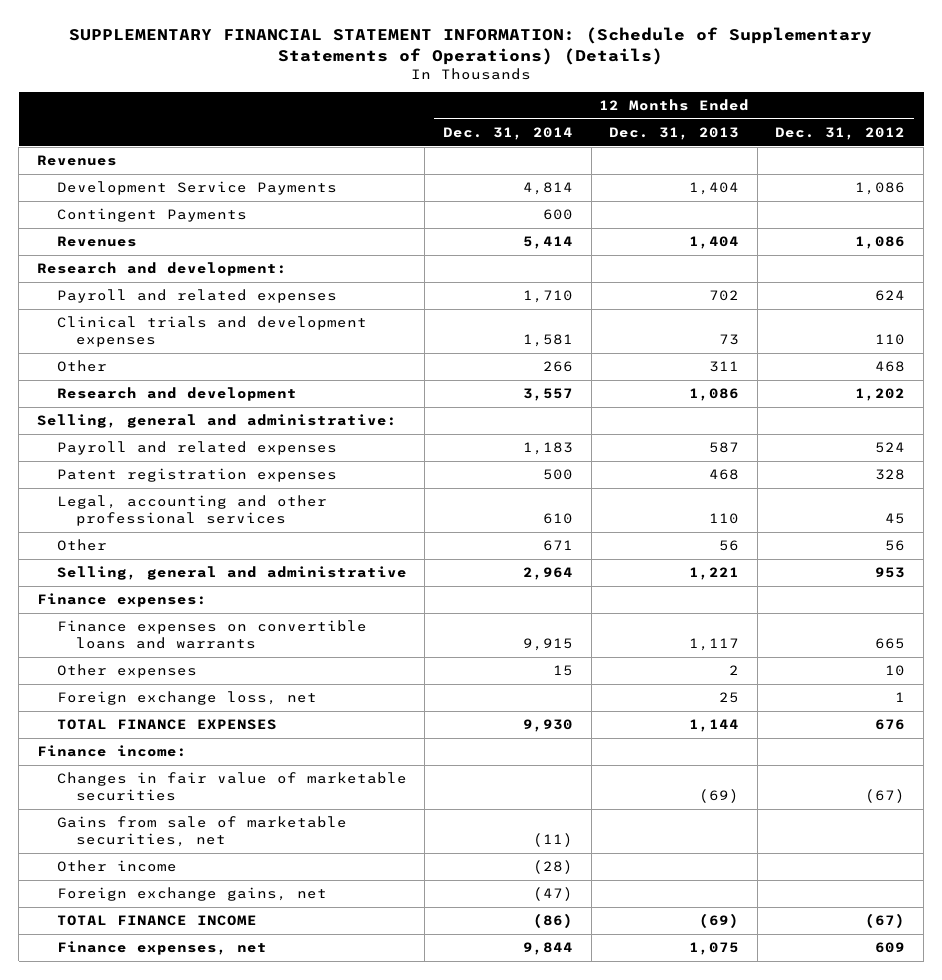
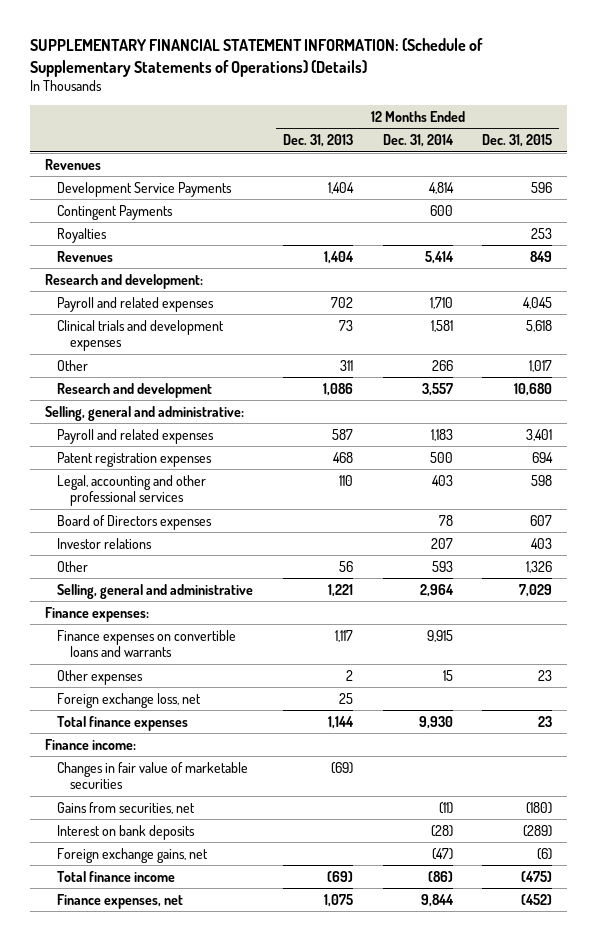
[775,126,906,140] Dec. 31, 2012 -> none
none -> [482,134,553,148] Dec. 31, 2015
none -> [57,227,108,243] Royalties
[542,513,573,525] 610 -> [431,474,453,486] 403
none -> [57,514,213,530] Board of Directors expenses
none -> [57,537,153,549] Investor relations
[542,540,573,552] 671 -> [431,560,453,572] 593
[56,719,277,731] TOTAL FINANCE EXPENSES -> [57,715,189,731] Total finance expenses
[56,860,177,873] Other income -> none
[56,816,347,848] Gains from sale of marketable securities, net -> [57,801,196,814] Gains from securities, net
none -> [57,824,196,840] Interest on bank deposits
[56,915,257,927] TOTAL FINANCE INCOME -> [57,870,176,882] Total finance income

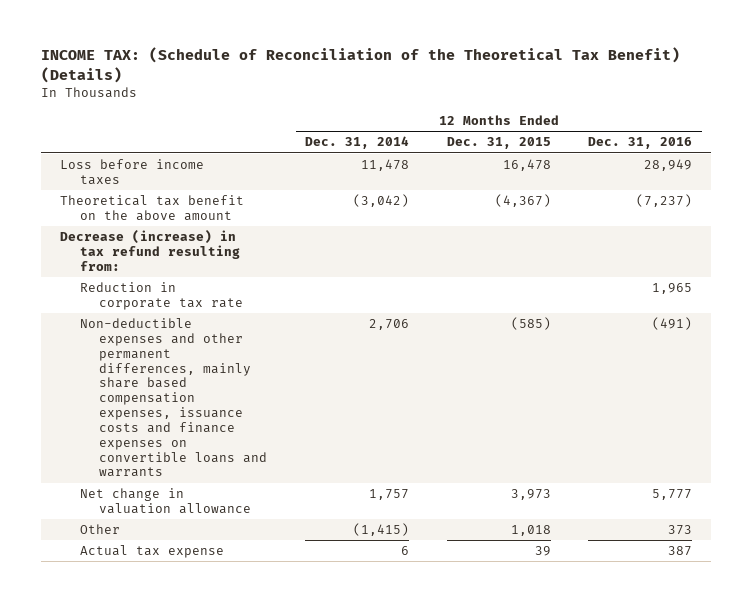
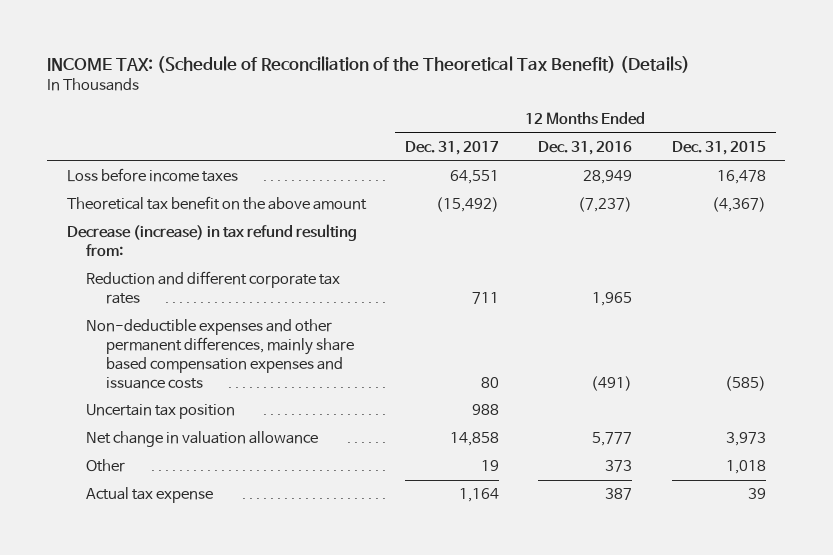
[305,136,410,150] Dec. 31, 2014 -> none
none -> [405,140,500,155] Dec. 31, 2017
[79,282,244,310] Reduction in corporate tax rate -> [86,271,341,305] Reduction and different corporate tax rates
[79,318,268,478] Non-deductible expenses and other permanent differences, mainly share based compensation expenses, issuance costs and finance expenses on convertible loans and warrants -> [86,319,354,389] Non-deductible expenses and other permanent differences, mainly share based compensation expenses and issuance costs
none -> [86,404,236,420] Uncertain tax position

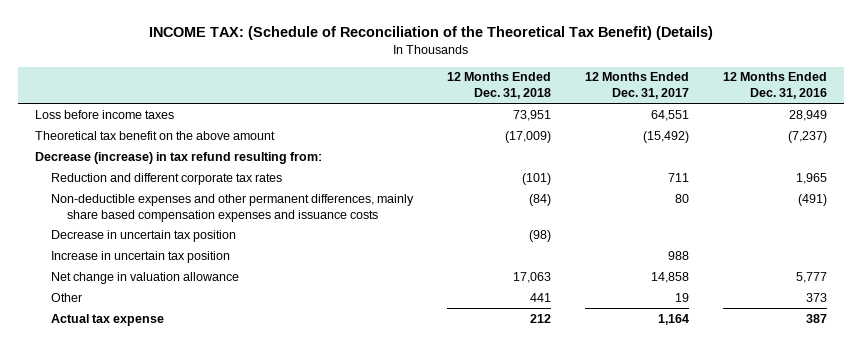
[671,140,766,155] Dec. 31, 2015 -> none
none -> [447,72,552,100] 12 Months Ended Dec. 31, 2018
none -> [50,229,236,242] Decrease in uncertain tax position
[86,404,236,420] Uncertain tax position -> [50,250,230,263] Increase in uncertain tax position

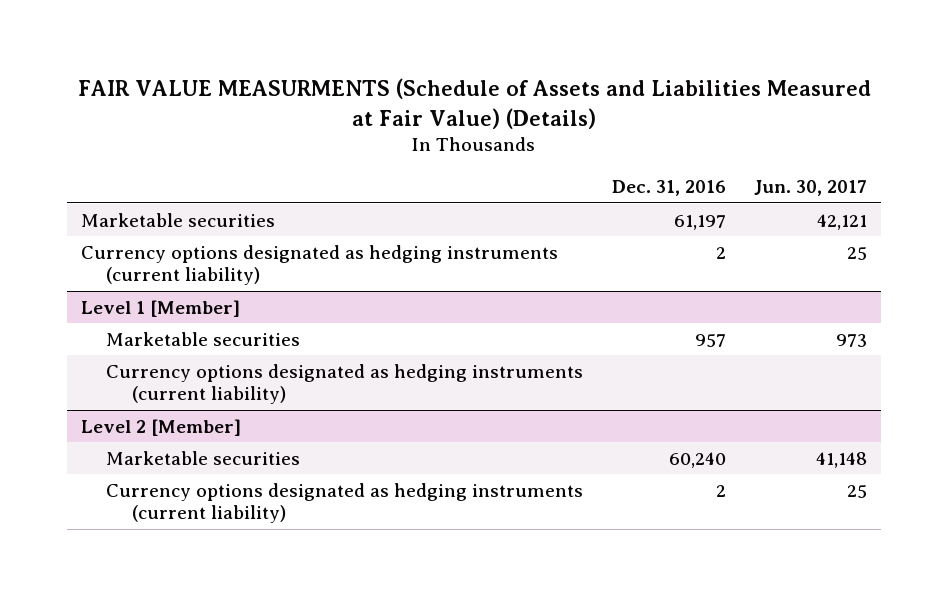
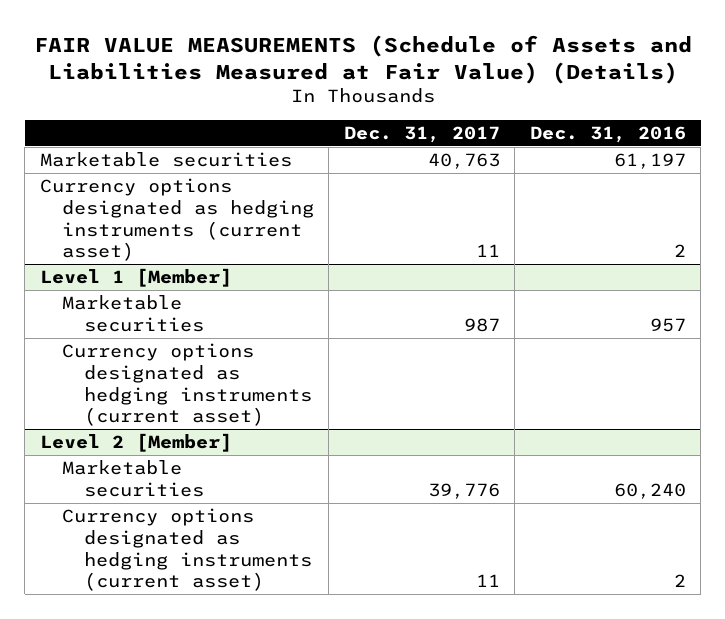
[77,78,871,129] FAIR VALUE MEASURMENTS (Schedule of Assets and Liabilities Measured at Fair Value) (Details) -> [33,34,692,84] FAIR VALUE MEASUREMENTS (Schedule of Assets and Liabilities Measured at Fair Value) (Details)
[753,180,867,197] Jun. 30, 2017 -> none
none -> [343,126,500,144] Dec. 31, 2017
[80,244,558,286] Currency options designated as hedging instruments (current liability) -> [39,178,314,262] Currency options designated as hedging instruments (current asset)
[106,363,584,405] Currency options designated as hedging instruments (current liability) -> [61,343,312,427] Currency options designated as hedging instruments (current asset)
[106,482,584,524] Currency options designated as hedging instruments (current liability) -> [61,508,312,592] Currency options designated as hedging instruments (current asset)

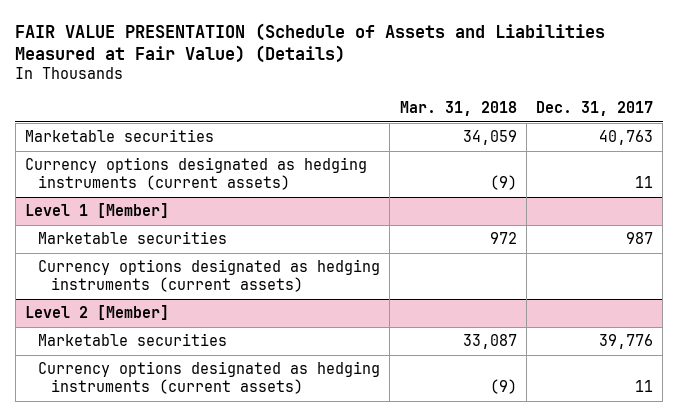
[33,34,692,84] FAIR VALUE MEASUREMENTS (Schedule of Assets and Liabilities Measured at Fair Value) (Details) -> [15,22,606,64] FAIR VALUE PRESENTATION (Schedule of Assets and Liabilities Measured at Fair Value) (Details)
[529,126,686,144] Dec. 31, 2016 -> none
none -> [399,101,517,117] Mar. 31, 2018
[39,178,314,262] Currency options designated as hedging instruments (current asset) -> [25,157,368,190] Currency options designated as hedging instruments (current assets)
[61,343,312,427] Currency options designated as hedging instruments (current asset) -> [38,259,381,292] Currency options designated as hedging instruments (current assets)
[61,508,312,592] Currency options designated as hedging instruments (current asset) -> [38,361,381,394] Currency options designated as hedging instruments (current assets)

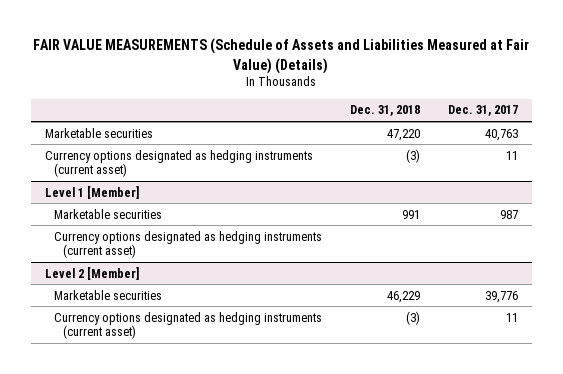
[15,22,606,64] FAIR VALUE PRESENTATION (Schedule of Assets and Liabilities Measured at Fair Value) (Details) -> [33,38,530,74] FAIR VALUE MEASUREMENTS (Schedule of Assets and Liabilities Measured at Fair Value) (Details)
[399,101,517,117] Mar. 31, 2018 -> none
none -> [349,105,420,117] Dec. 31, 2018
[25,157,368,190] Currency options designated as hedging instruments (current assets) -> [45,149,314,178] Currency options designated as hedging instruments (current asset)
[38,259,381,292] Currency options designated as hedging instruments (current assets) -> [53,230,322,259] Currency options designated as hedging instruments (current asset)
[38,361,381,394] Currency options designated as hedging instruments (current assets) -> [53,311,322,340] Currency options designated as hedging instruments (current asset)

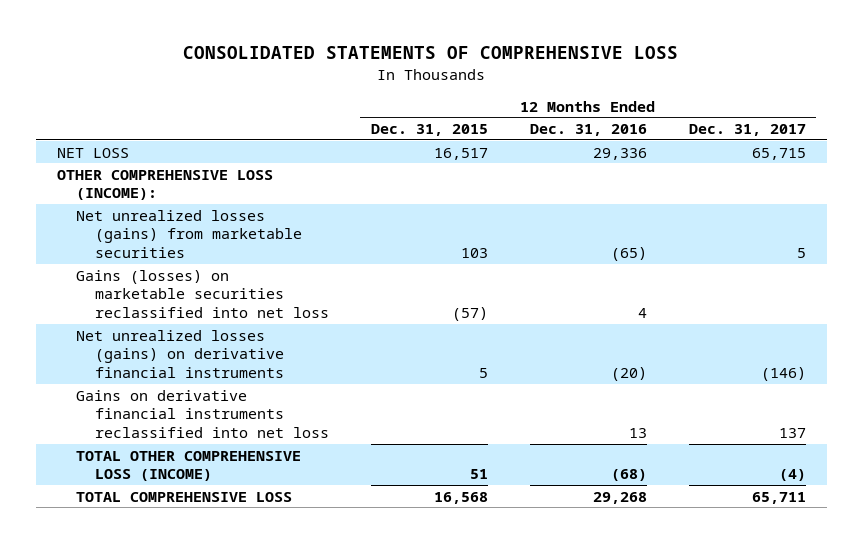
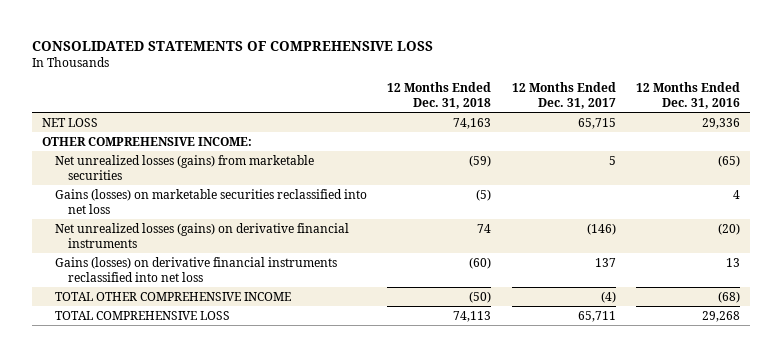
[370,124,488,137] Dec. 31, 2015 -> none
none -> [387,82,492,110] 12 Months Ended Dec. 31, 2018
[56,169,273,201] OTHER COMPREHENSIVE LOSS (INCOME): -> [42,136,253,146] OTHER COMPREHENSIVE INCOME:
[75,389,329,439] Gains on derivative financial instruments reclassified into net loss -> [55,256,338,282] Gains (losses) on derivative financial instruments reclassified into net loss
[75,450,301,482] TOTAL OTHER COMPREHENSIVE LOSS (INCOME) -> [55,291,292,301] TOTAL OTHER COMPREHENSIVE INCOME

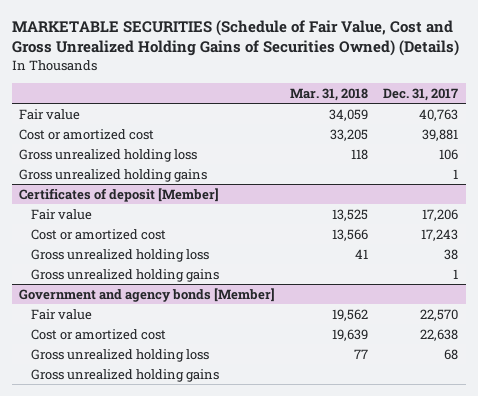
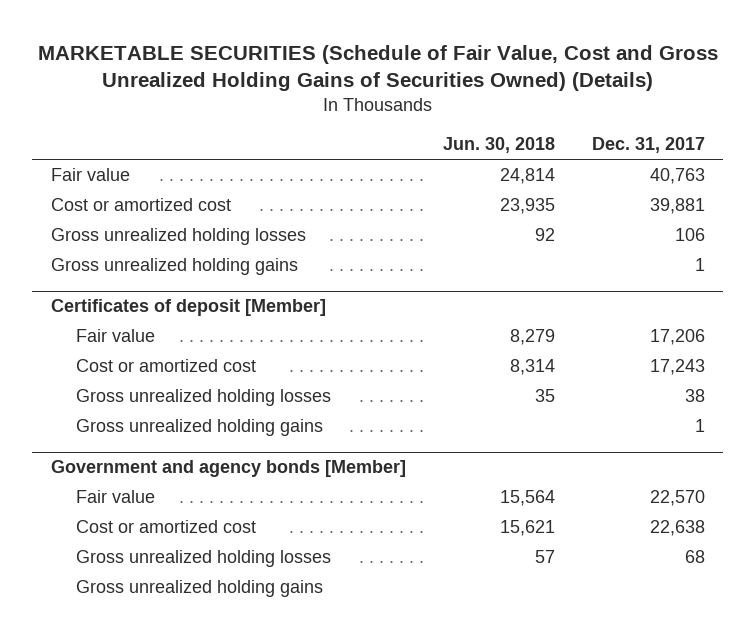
[290,87,369,101] Mar. 31, 2018 -> none
none -> [442,137,555,154] Jun. 30, 2018
[19,148,198,162] Gross unrealized holding loss -> [50,228,306,246] Gross unrealized holding losses
[31,248,210,262] Gross unrealized holding loss -> [76,389,332,407] Gross unrealized holding losses
[31,348,210,362] Gross unrealized holding loss -> [76,550,332,568] Gross unrealized holding losses

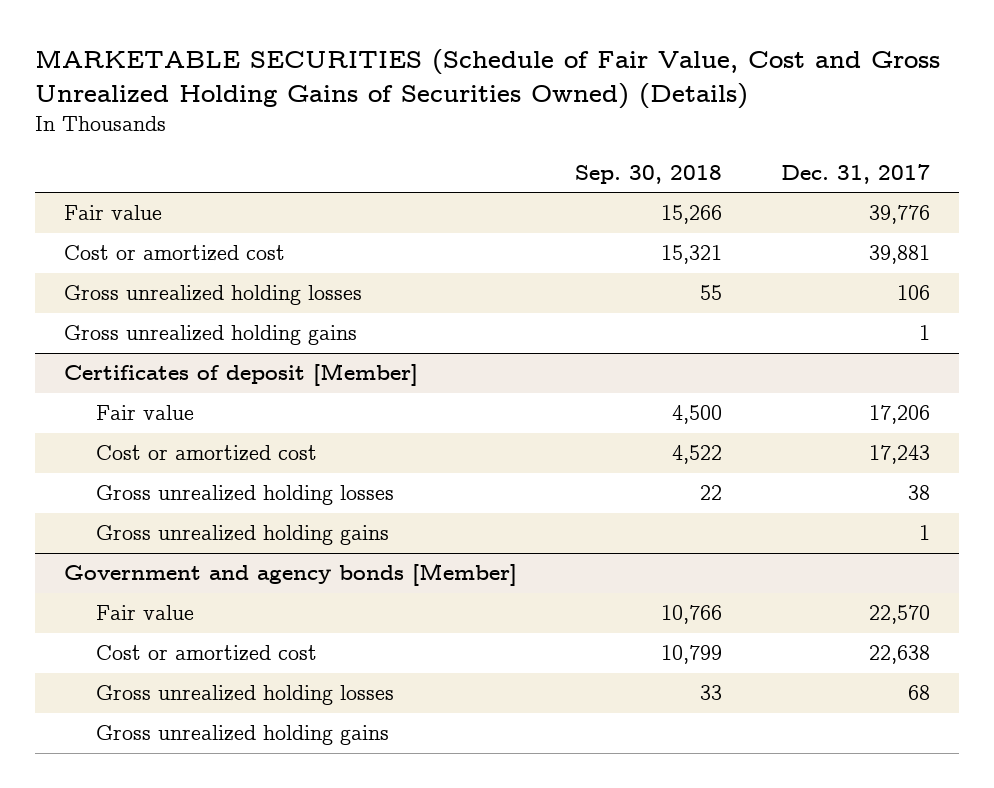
[442,137,555,154] Jun. 30, 2018 -> none
none -> [575,164,723,184] Sep. 30, 2018
[649,168,705,185] 40,763 -> [868,205,930,225] 39,776

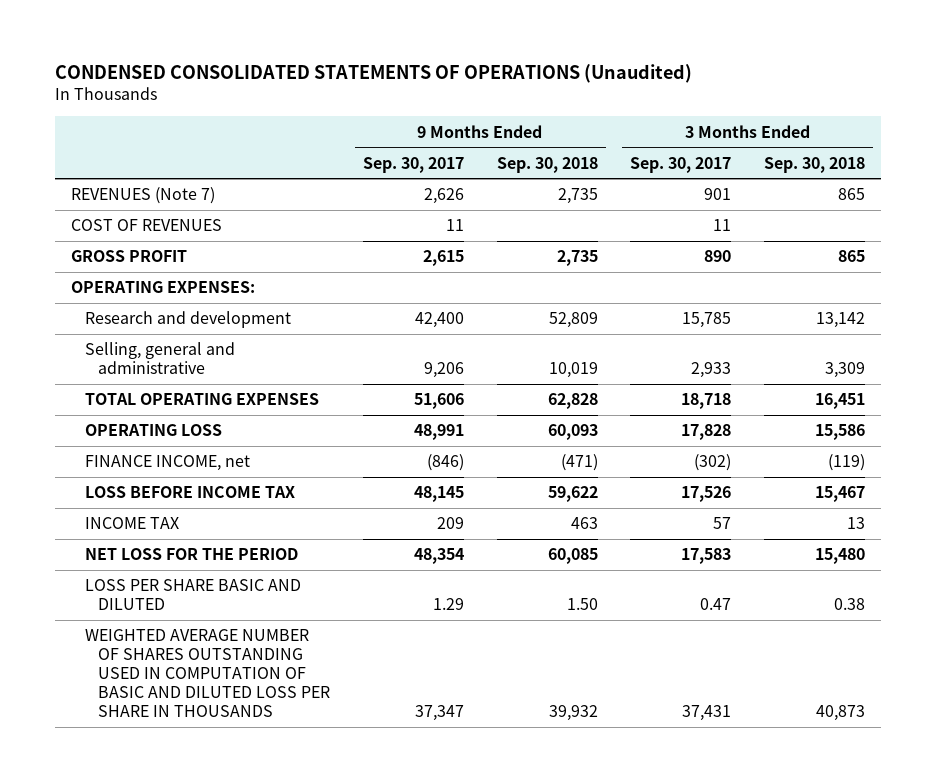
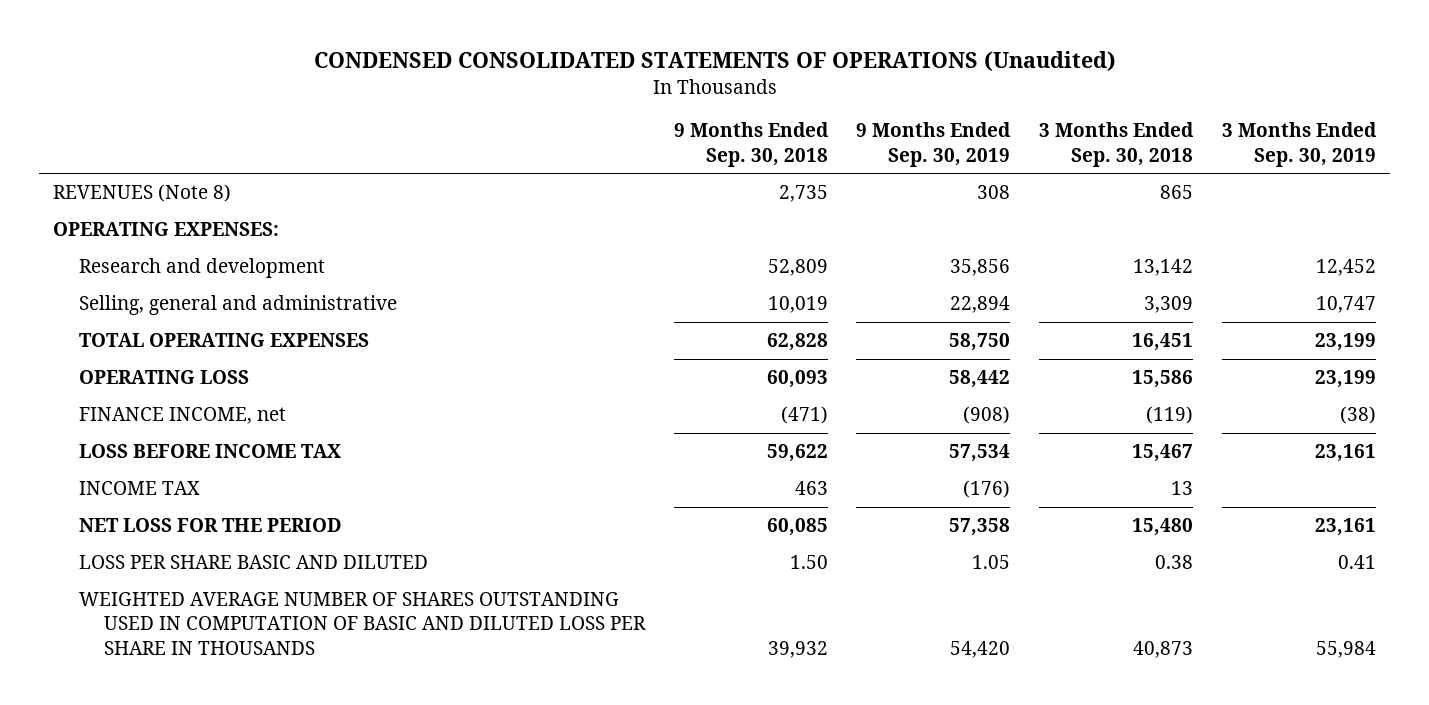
[362,156,464,173] Sep. 30, 2017 -> none
[630,156,732,173] Sep. 30, 2017 -> none
none -> [856,122,1012,167] 9 Months Ended Sep. 30, 2019
none -> [1221,122,1377,167] 3 Months Ended Sep. 30, 2019
[70,219,222,232] COST OF REVENUES -> none
[70,250,187,263] GROSS PROFIT -> none
[70,187,215,205] REVENUES (Note 7) -> [53,184,232,203] REVENUES (Note 8)

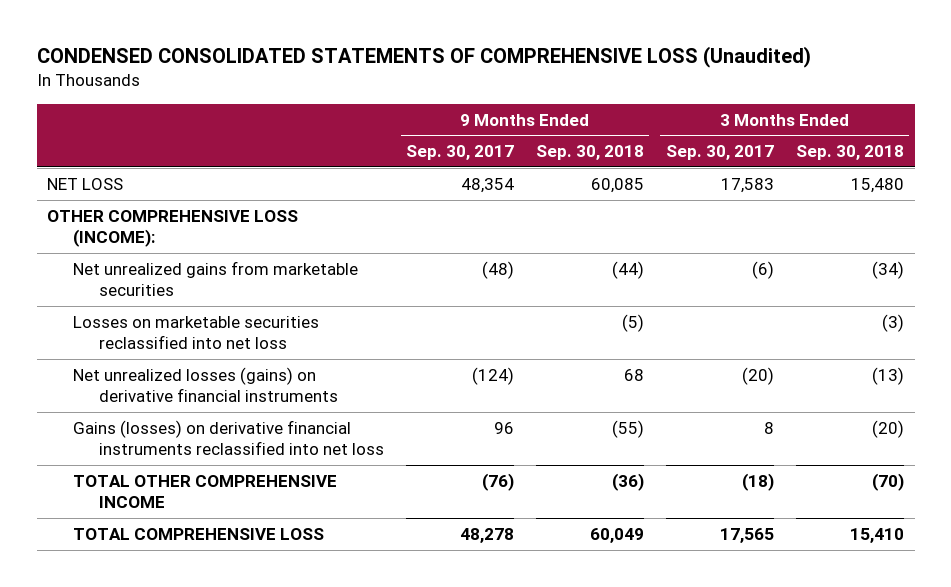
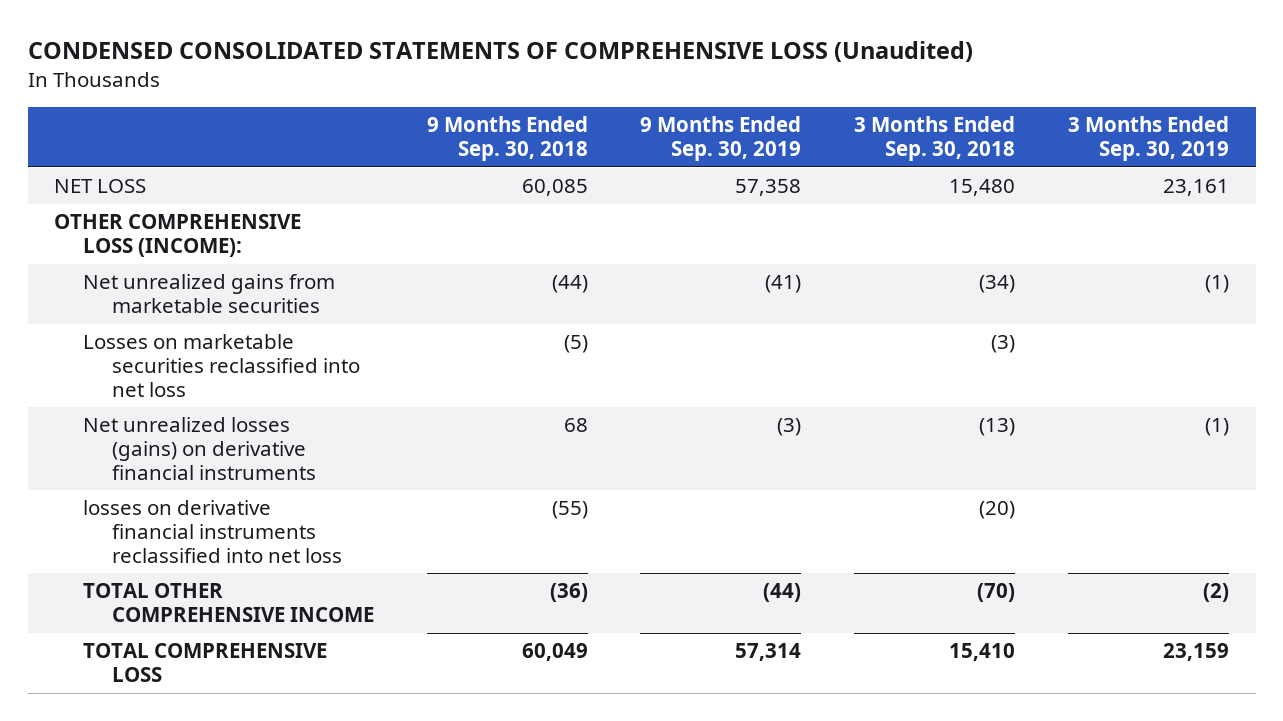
[405,145,514,161] Sep. 30, 2017 -> none
[665,145,774,161] Sep. 30, 2017 -> none
none -> [640,116,802,162] 9 Months Ended Sep. 30, 2019
none -> [1068,116,1230,162] 3 Months Ended Sep. 30, 2019
[73,419,385,455] Gains (losses) on derivative financial instruments reclassified into net loss -> [82,500,342,563] losses on derivative financial instruments reclassified into net loss

